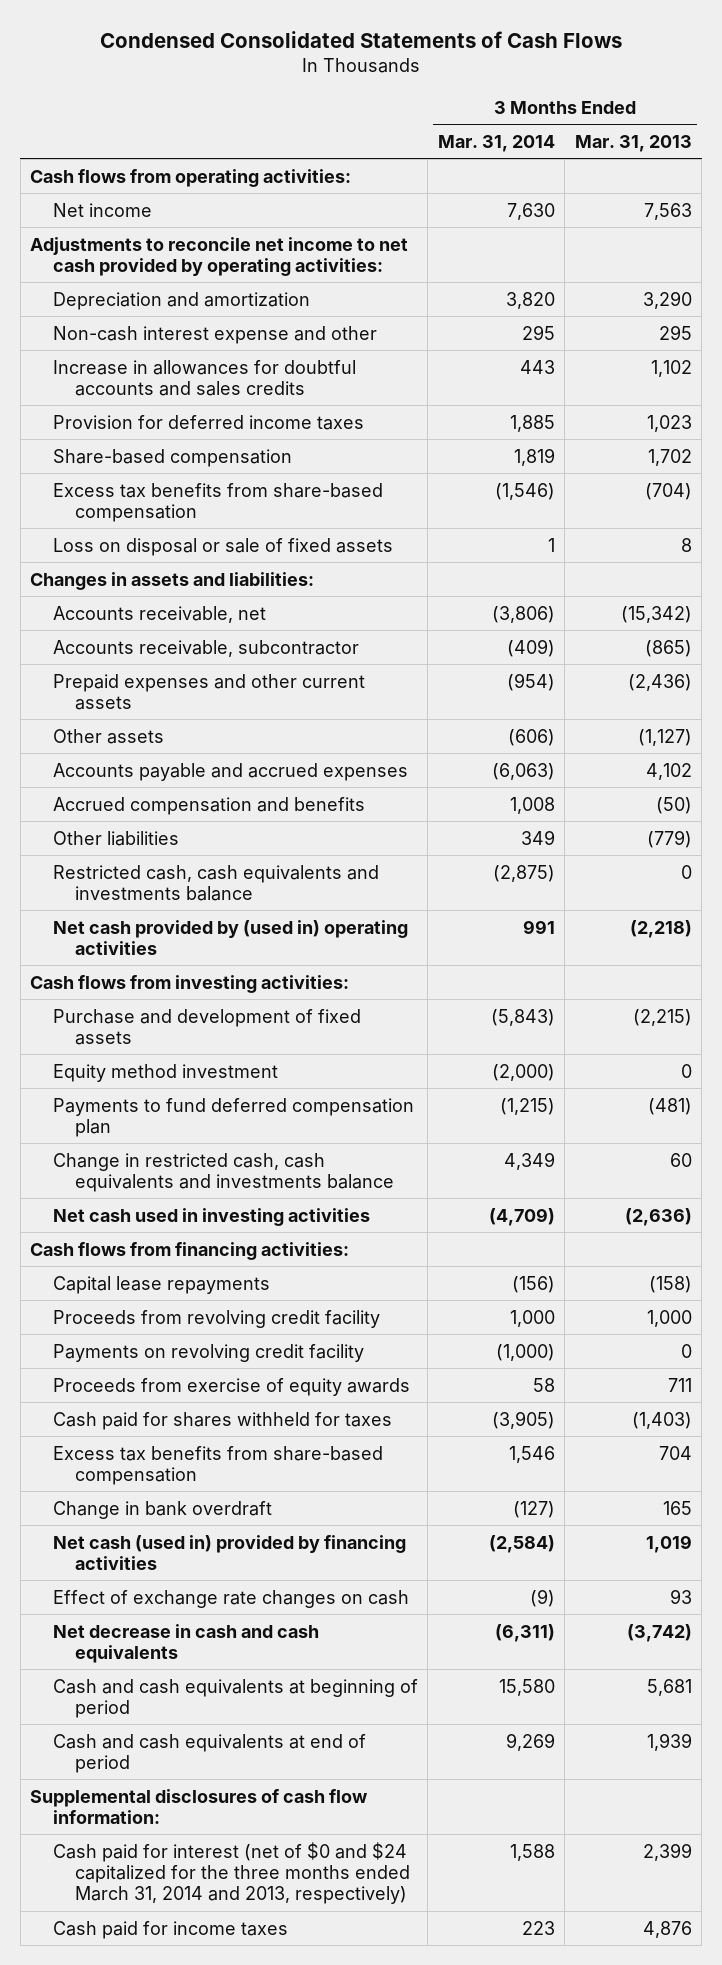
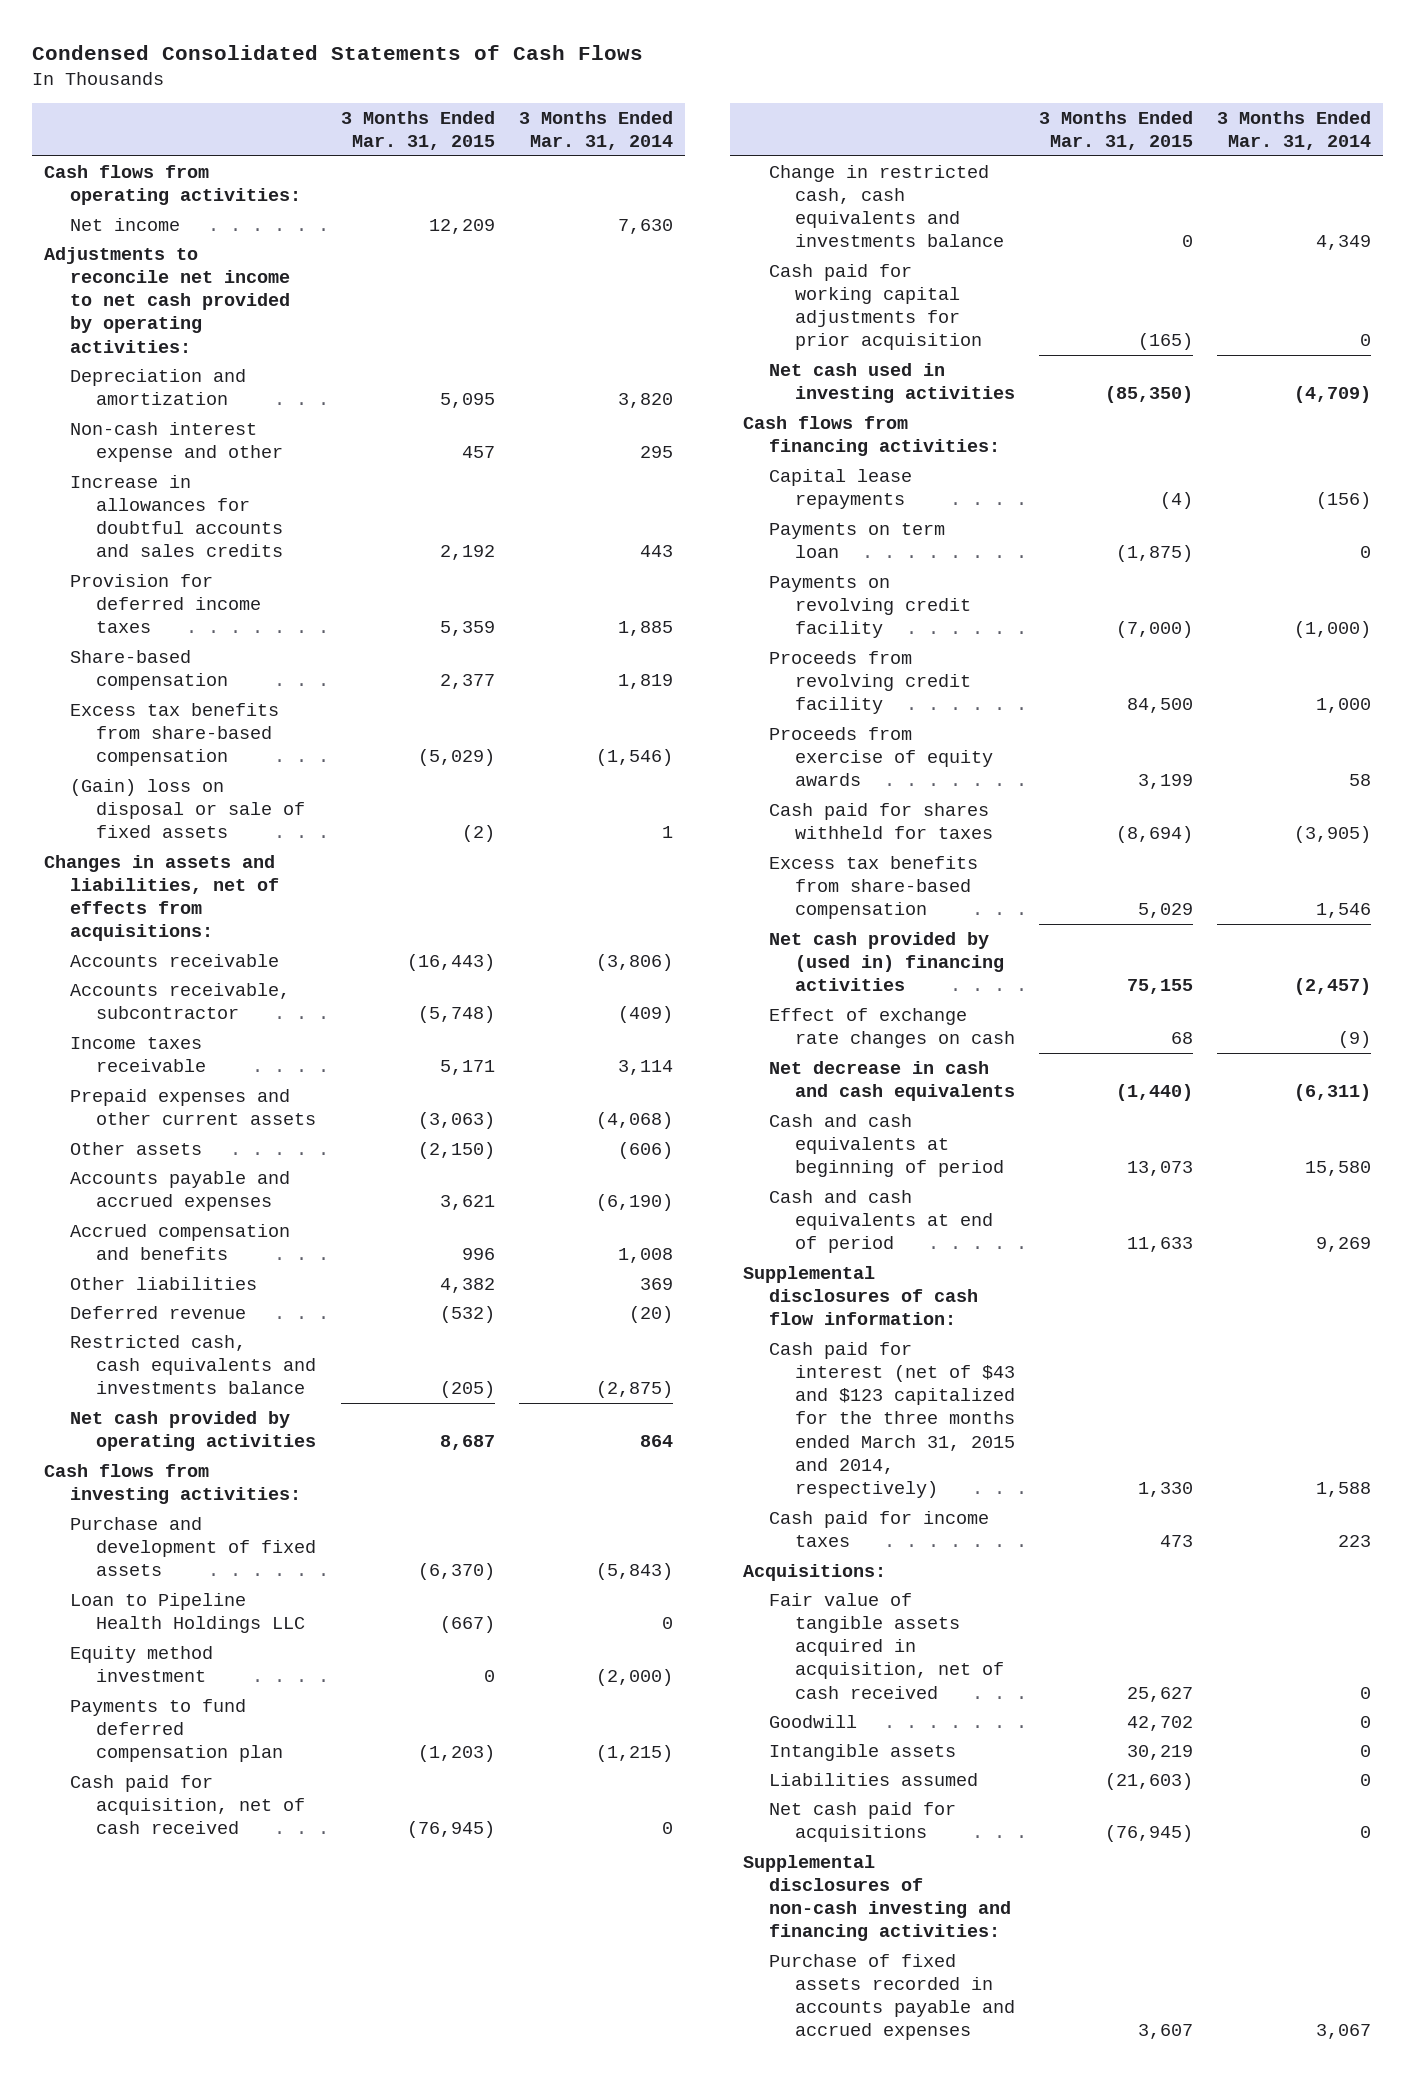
[574,134,692,152] Mar. 31, 2013 -> none
none -> [340,110,495,151] 3 Months Ended Mar. 31, 2015
[52,537,393,556] Loss on disposal or sale of fixed assets -> [70,778,306,839] (Gain) loss on disposal or sale of fixed assets
[30,571,315,590] Changes in assets and liabilities: -> [43,854,280,942] Changes in assets and liabilities, net of effects from acquisitions:
[52,605,266,623] Accounts receivable, net -> [70,953,280,967] Accounts receivable
none -> [70,1036,207,1072] Income taxes receivable
[506,672,555,691] (954) -> [595,1111,673,1129] (4,068)
[491,762,555,780] (6,063) -> [595,1193,673,1211] (6,190)
[520,829,555,845] 349 -> [639,1277,673,1290] 369
none -> [70,1305,247,1319] Deferred revenue
[52,919,408,955] Net cash provided by (used in) operating activities -> [70,1410,317,1451] Net cash provided by operating activities
[522,919,555,934] 991 -> [639,1434,673,1447] 864
none -> [70,1592,306,1633] Loan to Pipeline Health Holdings LLC
none -> [70,1774,306,1835] Cash paid for acquisition, net of cash received
none -> [768,263,983,351] Cash paid for working capital adjustments for prior acquisition
none -> [768,522,945,558] Payments on term loan
[52,1309,380,1328] Proceeds from revolving credit facility -> [768,650,972,715] Proceeds from revolving credit facility
[52,1500,272,1519] Change in bank overdraft -> none
[52,1534,406,1570] Net cash (used in) provided by financing activities -> [768,931,1005,992] Net cash provided by (used in) financing activities
[488,1534,555,1553] (2,584) -> [1294,978,1372,996] (2,457)
[52,1841,411,1905] Cash paid for interest (net of $0 and $24 capitalized for the three months ended March 31, 2014 and 2013, respectively) -> [768,1341,1016,1498] Cash paid for interest (net of $43 and $123 capitalized for the three months ended March 31, 2015 and 2014, respectively)
none -> [742,1563,886,1581] Acquisitions:
none -> [768,1592,1005,1699] Fair value of tangible assets acquired in acquisition, net of cash received
none -> [768,1714,857,1728] Goodwill
none -> [768,1743,956,1761] Intangible assets
none -> [768,1772,978,1786] Liabilities assumed
none -> [768,1801,956,1842] Net cash paid for acquisitions
none -> [742,1854,1011,1942] Supplemental disclosures of non-cash investing and financing activities:
none -> [768,1953,1016,2041] Purchase of fixed assets recorded in accounts payable and accrued expenses

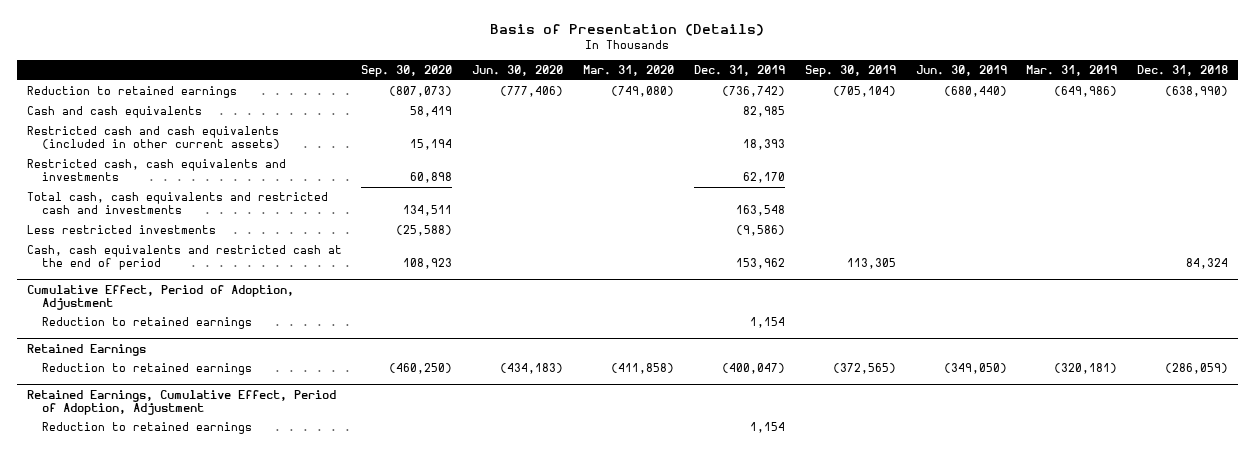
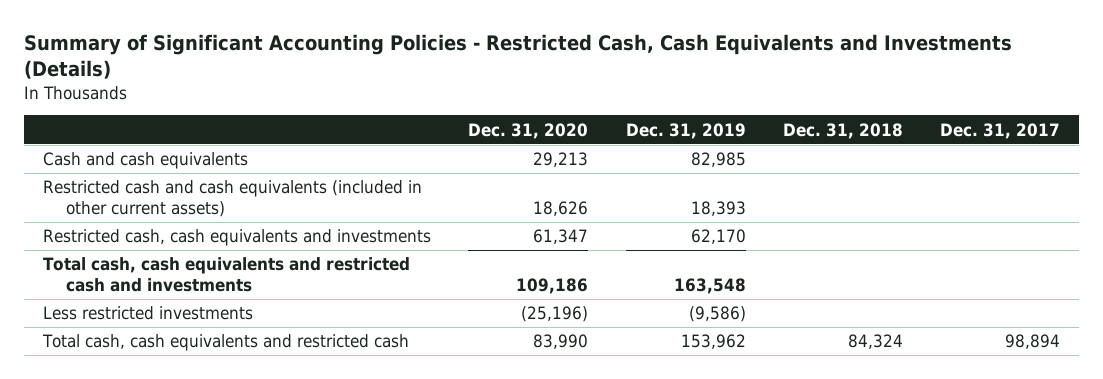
[490,23,765,36] Basis of Presentation (Details) -> [23,33,1012,79] Summary of Significant Accounting Policies - Restricted Cash, Cash Equivalents and Investments (Details)
[361,65,453,78] Sep. 30, 2020 -> none
[472,65,564,77] Jun. 30, 2020 -> none
[583,65,675,77] Mar. 31, 2020 -> none
[804,65,896,78] Sep. 30, 2019 -> none
[915,65,1007,77] Jun. 30, 2019 -> none
[1026,65,1118,77] Mar. 31, 2019 -> none
none -> [468,122,589,139] Dec. 31, 2020
none -> [940,122,1061,139] Dec. 31, 2017
[26,86,237,99] Reduction to retained earnings -> none
[26,284,294,310] Cumulative Effect, Period of Adoption, Adjustment -> none
[41,317,252,330] Reduction to retained earnings -> none
[26,343,146,356] Retained Earnings -> none
[41,363,252,376] Reduction to retained earnings -> none
[26,389,336,415] Retained Earnings, Cumulative Effect, Period of Adoption, Adjustment -> none
[41,422,252,435] Reduction to retained earnings -> none
[26,245,342,271] Cash, cash equivalents and restricted cash at the end of period -> [41,334,409,352] Total cash, cash equivalents and restricted cash

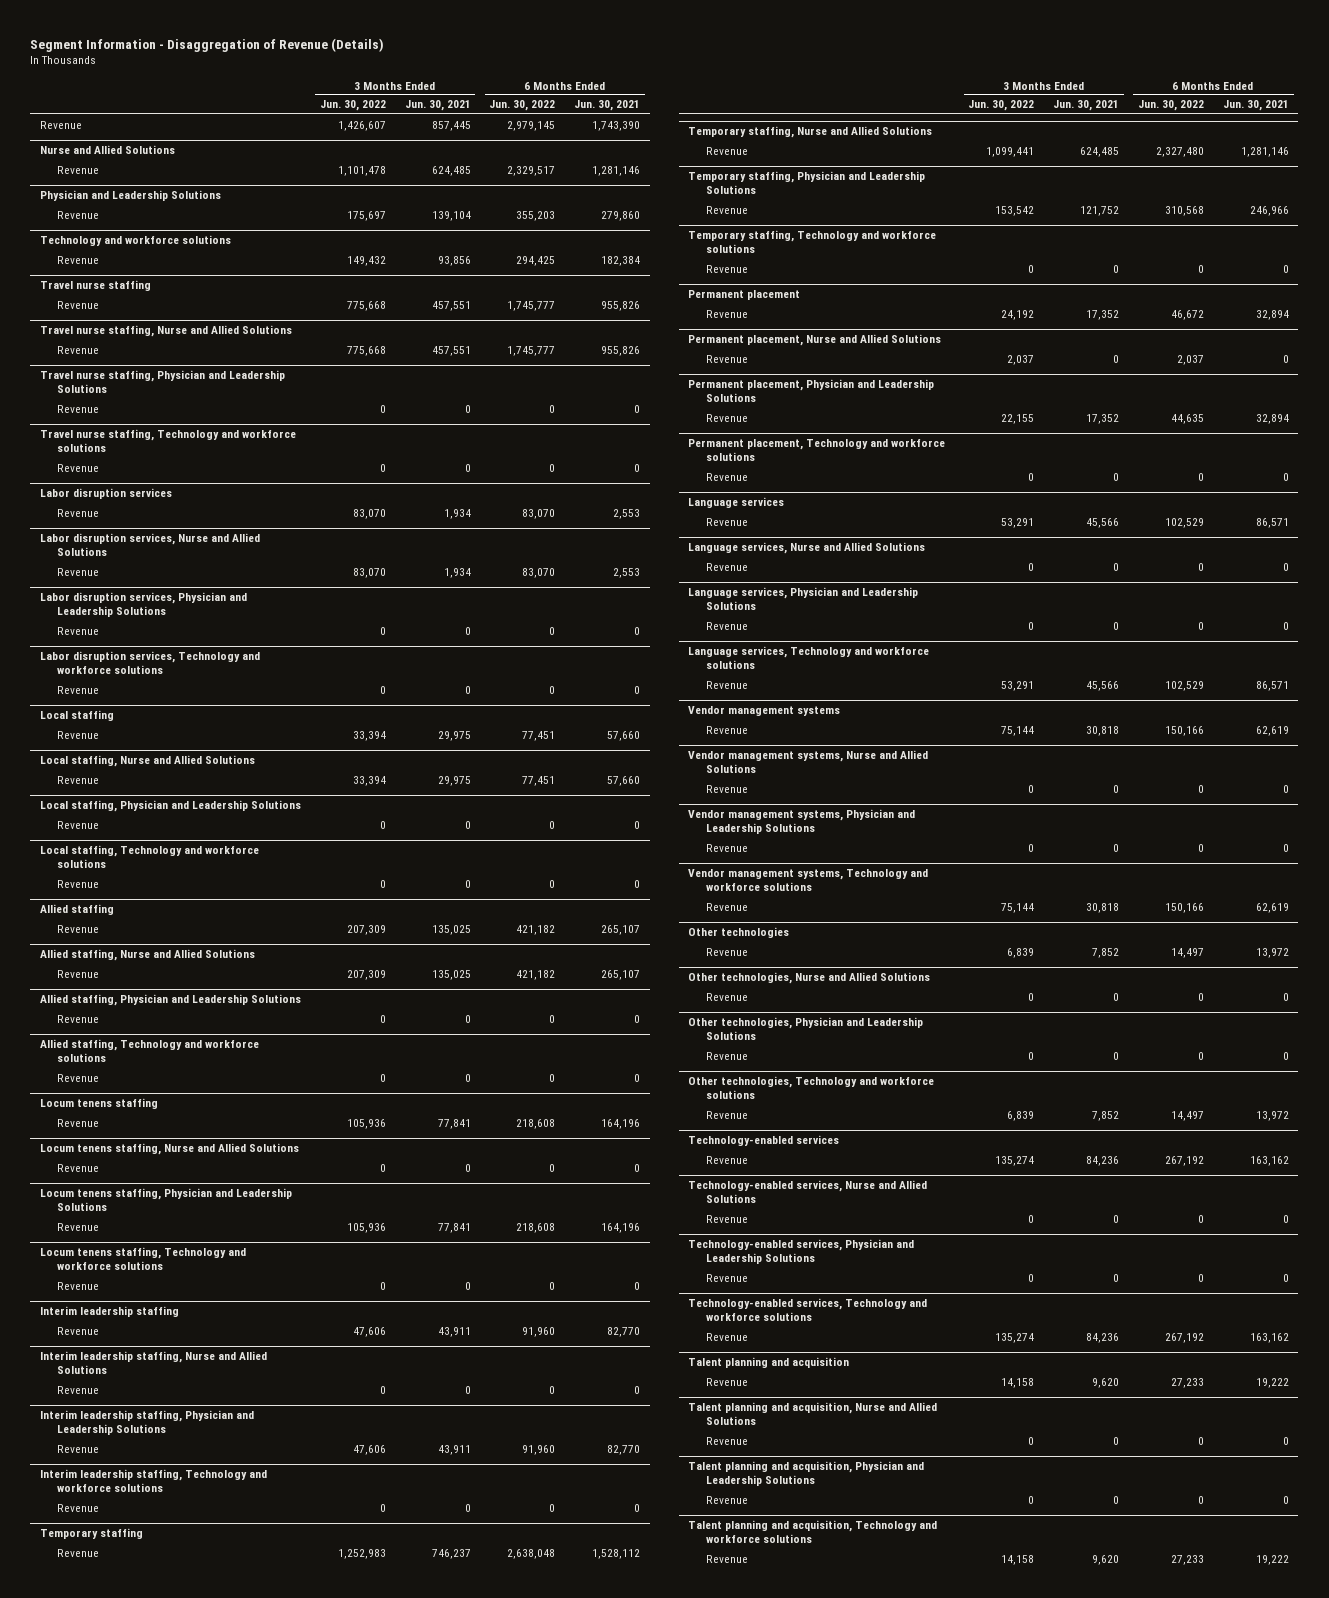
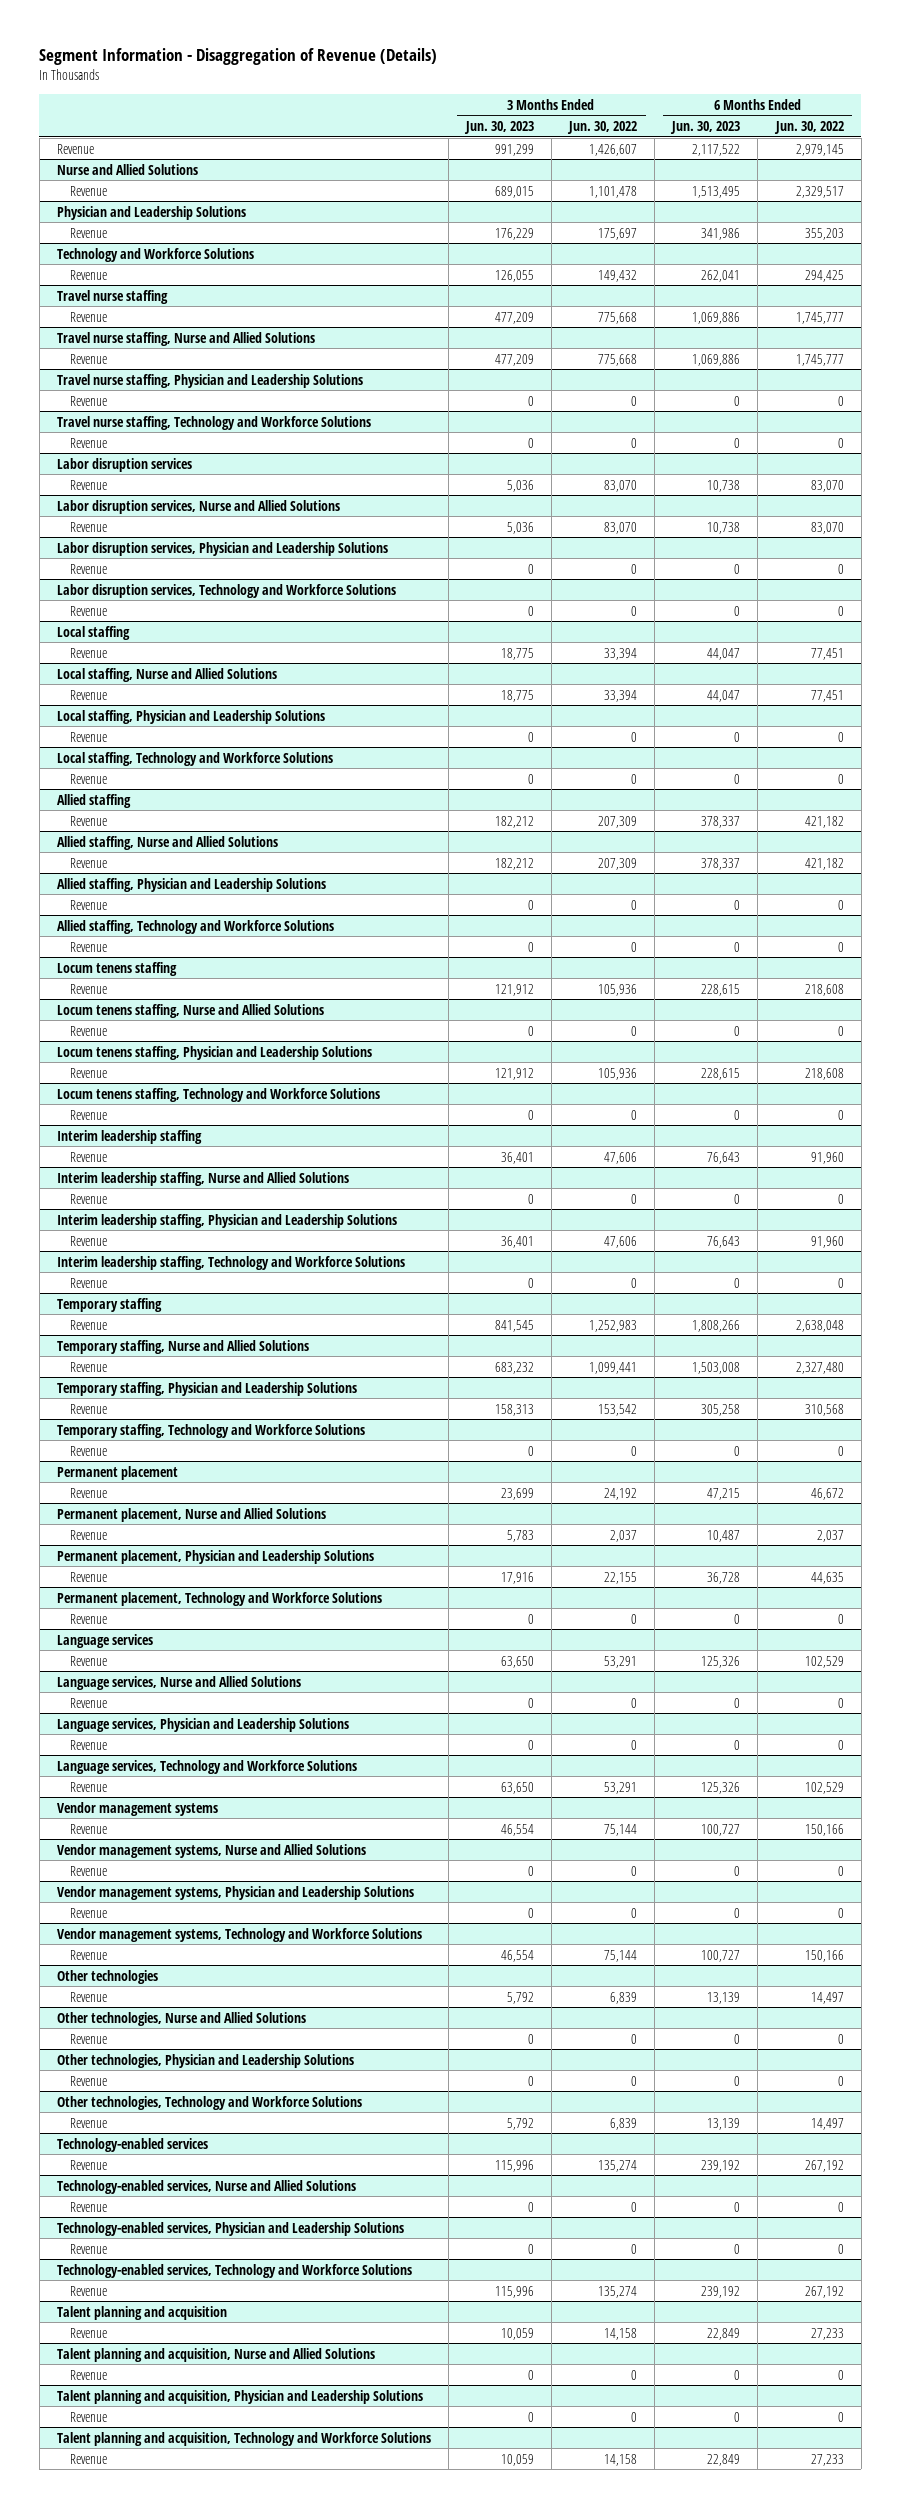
[404,100,471,112] Jun. 30, 2021 -> none
[574,100,641,112] Jun. 30, 2021 -> none
none -> [463,121,534,135] Jun. 30, 2023
none -> [670,121,741,135] Jun. 30, 2023
[39,235,231,247] Technology and workforce solutions -> [56,247,254,262] Technology and Workforce Solutions
[39,429,296,453] Travel nurse staffing, Technology and workforce solutions -> [56,415,371,430] Travel nurse staffing, Technology and Workforce Solutions
[39,651,260,675] Labor disruption services, Technology and workforce solutions -> [56,583,396,598] Labor disruption services, Technology and Workforce Solutions
[39,845,259,869] Local staffing, Technology and workforce solutions -> [56,751,333,766] Local staffing, Technology and Workforce Solutions
[39,1039,259,1063] Allied staffing, Technology and workforce solutions -> [56,919,334,934] Allied staffing, Technology and Workforce Solutions
[39,1247,246,1271] Locum tenens staffing, Technology and workforce solutions -> [56,1087,380,1102] Locum tenens staffing, Technology and Workforce Solutions
[39,1469,267,1493] Interim leadership staffing, Technology and workforce solutions -> [56,1255,405,1270] Interim leadership staffing, Technology and Workforce Solutions
[688,230,937,254] Temporary staffing, Technology and workforce solutions -> [56,1423,365,1438] Temporary staffing, Technology and Workforce Solutions
[688,439,946,462] Permanent placement, Technology and workforce solutions -> [56,1591,382,1606] Permanent placement, Technology and Workforce Solutions
[688,646,930,670] Language services, Technology and workforce solutions -> [56,1759,357,1774] Language services, Technology and Workforce Solutions
[688,869,929,892] Vendor management systems, Technology and workforce solutions -> [56,1927,422,1942] Vendor management systems, Technology and Workforce Solutions
[688,1076,935,1100] Other technologies, Technology and workforce solutions -> [56,2095,362,2110] Other technologies, Technology and Workforce Solutions
[688,1298,928,1322] Technology-enabled services, Technology and workforce solutions -> [56,2263,412,2278] Technology-enabled services, Technology and Workforce Solutions
[688,1520,938,1544] Talent planning and acquisition, Technology and workforce solutions -> [56,2431,431,2446] Talent planning and acquisition, Technology and Workforce Solutions

